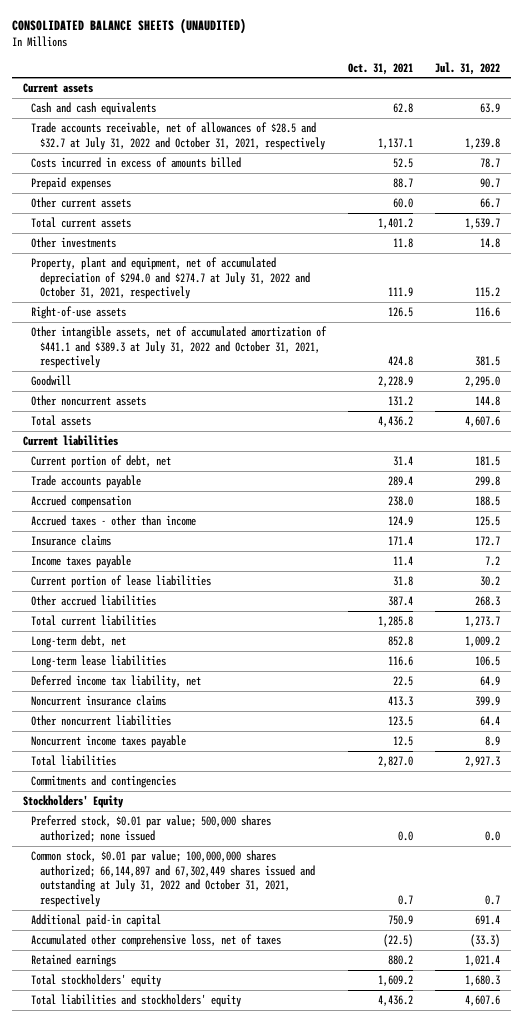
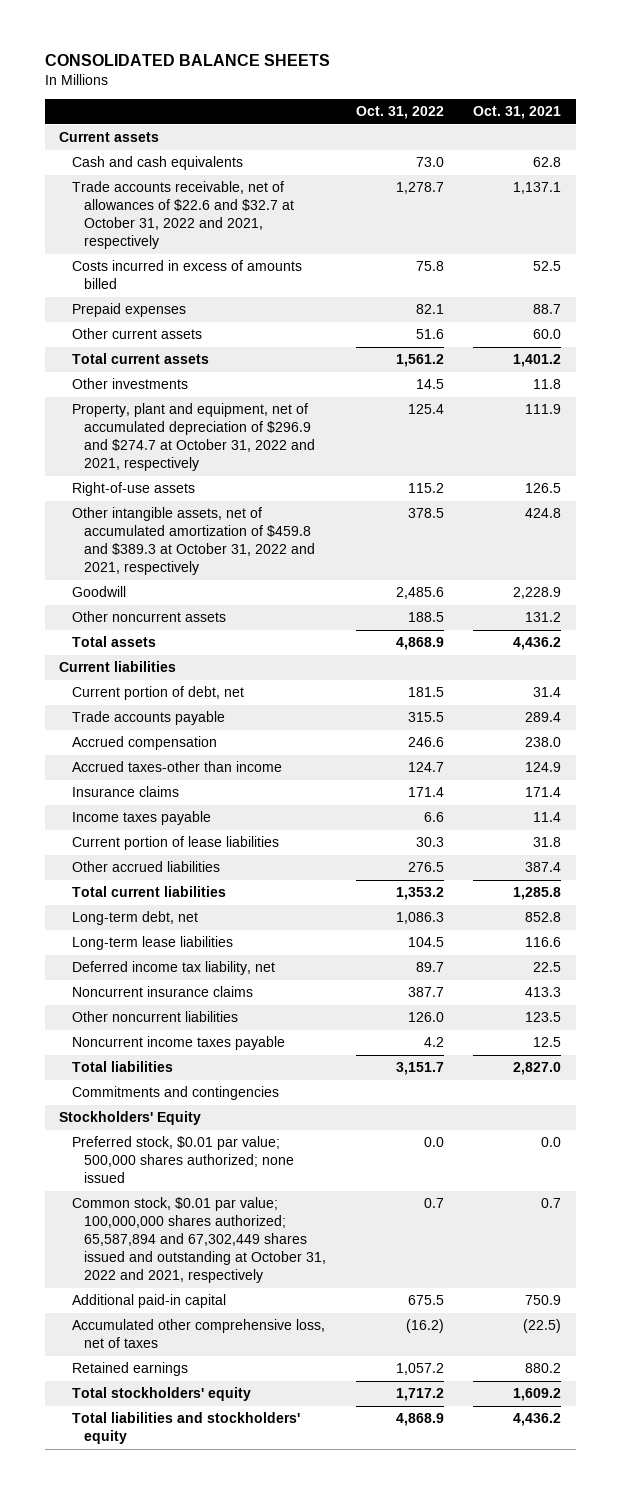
[11,17,246,34] CONSOLIDATED BALANCE SHEETS (UNAUDITED) -> [44,54,330,67] CONSOLIDATED BALANCE SHEETS
[434,61,500,75] Jul. 31, 2022 -> none
none -> [355,105,444,119] Oct. 31, 2022
[31,122,326,150] Trade accounts receivable, net of allowances of $28.5 and $32.7 at July 31, 2022 and October 31, 2021, respectively -> [71,181,295,250] Trade accounts receivable, net of allowances of $22.6 and $32.7 at October 31, 2022 and 2021, respectively
[31,257,311,300] Property, plant and equipment, net of accumulated depreciation of $294.0 and $274.7 at July 31, 2022 and October 31, 2021, respectively -> [71,403,316,472] Property, plant and equipment, net of accumulated depreciation of $296.9 and $274.7 at October 31, 2022 and 2021, respectively
[31,326,328,369] Other intangible assets, net of accumulated amortization of $441.1 and $389.3 at July 31, 2022 and October 31, 2021, respectively -> [71,507,316,576] Other intangible assets, net of accumulated amortization of $459.8 and $389.3 at October 31, 2022 and 2021, respectively
[31,515,197,527] Accrued taxes - other than income -> [71,761,282,773] Accrued taxes-other than income
[31,850,316,907] Common stock, $0.01 par value; 100,000,000 shares authorized; 66,144,897 and 67,302,449 shares issued and outstanding at July 31, 2022 and October 31, 2021, respectively -> [71,1197,327,1284] Common stock, $0.01 par value; 100,000,000 shares authorized; 65,587,894 and 67,302,449 shares issued and outstanding at October 31, 2022 and 2021, respectively

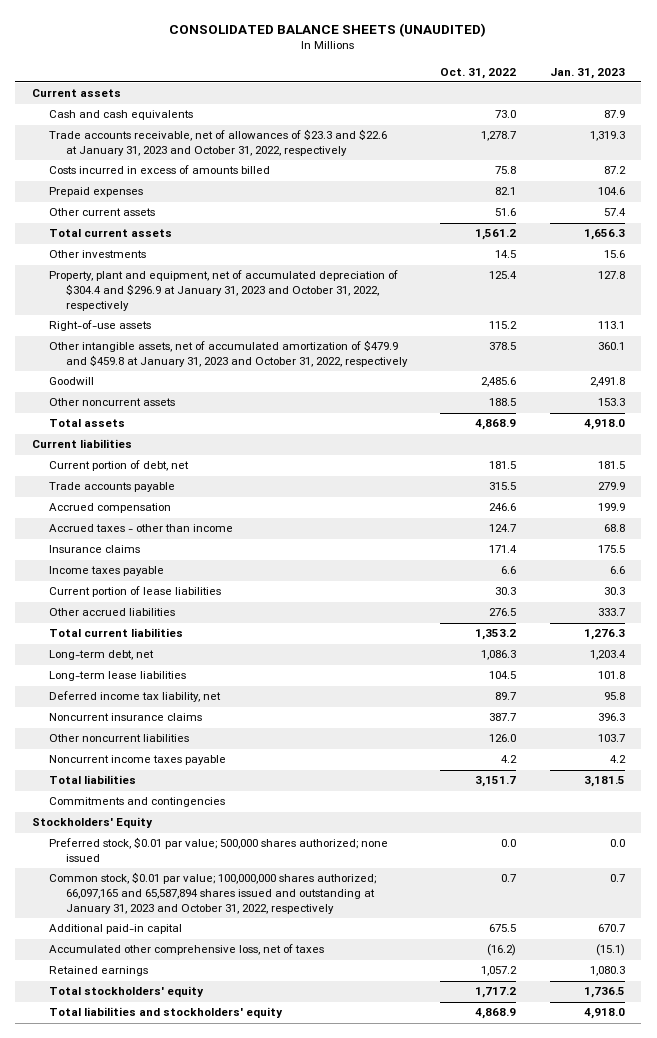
[44,54,330,67] CONSOLIDATED BALANCE SHEETS -> [169,22,487,37] CONSOLIDATED BALANCE SHEETS (UNAUDITED)
[473,105,562,119] Oct. 31, 2021 -> none
none -> [549,67,625,79] Jan. 31, 2023
[71,181,295,250] Trade accounts receivable, net of allowances of $22.6 and $32.7 at October 31, 2022 and 2021, respectively -> [48,129,387,157] Trade accounts receivable, net of allowances of $23.3 and $22.6 at January 31, 2023 and October 31, 2022, respectively
[71,403,316,472] Property, plant and equipment, net of accumulated depreciation of $296.9 and $274.7 at October 31, 2022 and 2021, respectively -> [48,270,398,312] Property, plant and equipment, net of accumulated depreciation of $304.4 and $296.9 at January 31, 2023 and October 31, 2022, respectively
[71,507,316,576] Other intangible assets, net of accumulated amortization of $459.8 and $389.3 at October 31, 2022 and 2021, respectively -> [48,340,408,368] Other intangible assets, net of accumulated amortization of $479.9 and $459.8 at January 31, 2023 and October 31, 2022, respectively
[71,761,282,773] Accrued taxes-other than income -> [48,524,233,533] Accrued taxes - other than income
[71,1197,327,1284] Common stock, $0.01 par value; 100,000,000 shares authorized; 65,587,894 and 67,302,449 shares issued and outstanding at October 31, 2022 and 2021, respectively -> [48,872,376,915] Common stock, $0.01 par value; 100,000,000 shares authorized; 66,097,165 and 65,587,894 shares issued and outstanding at January 31, 2023 and October 31, 2022, respectively

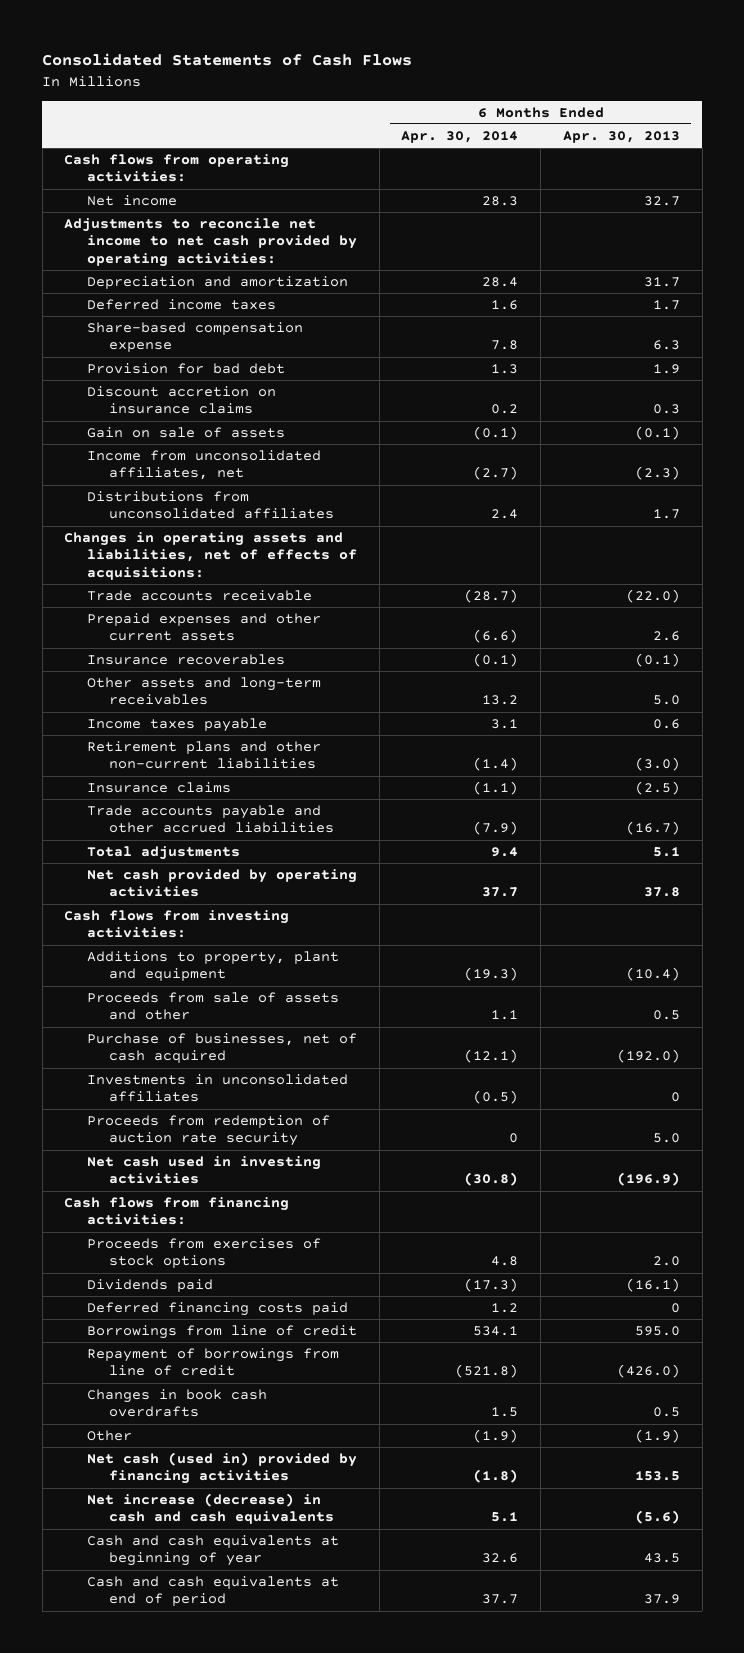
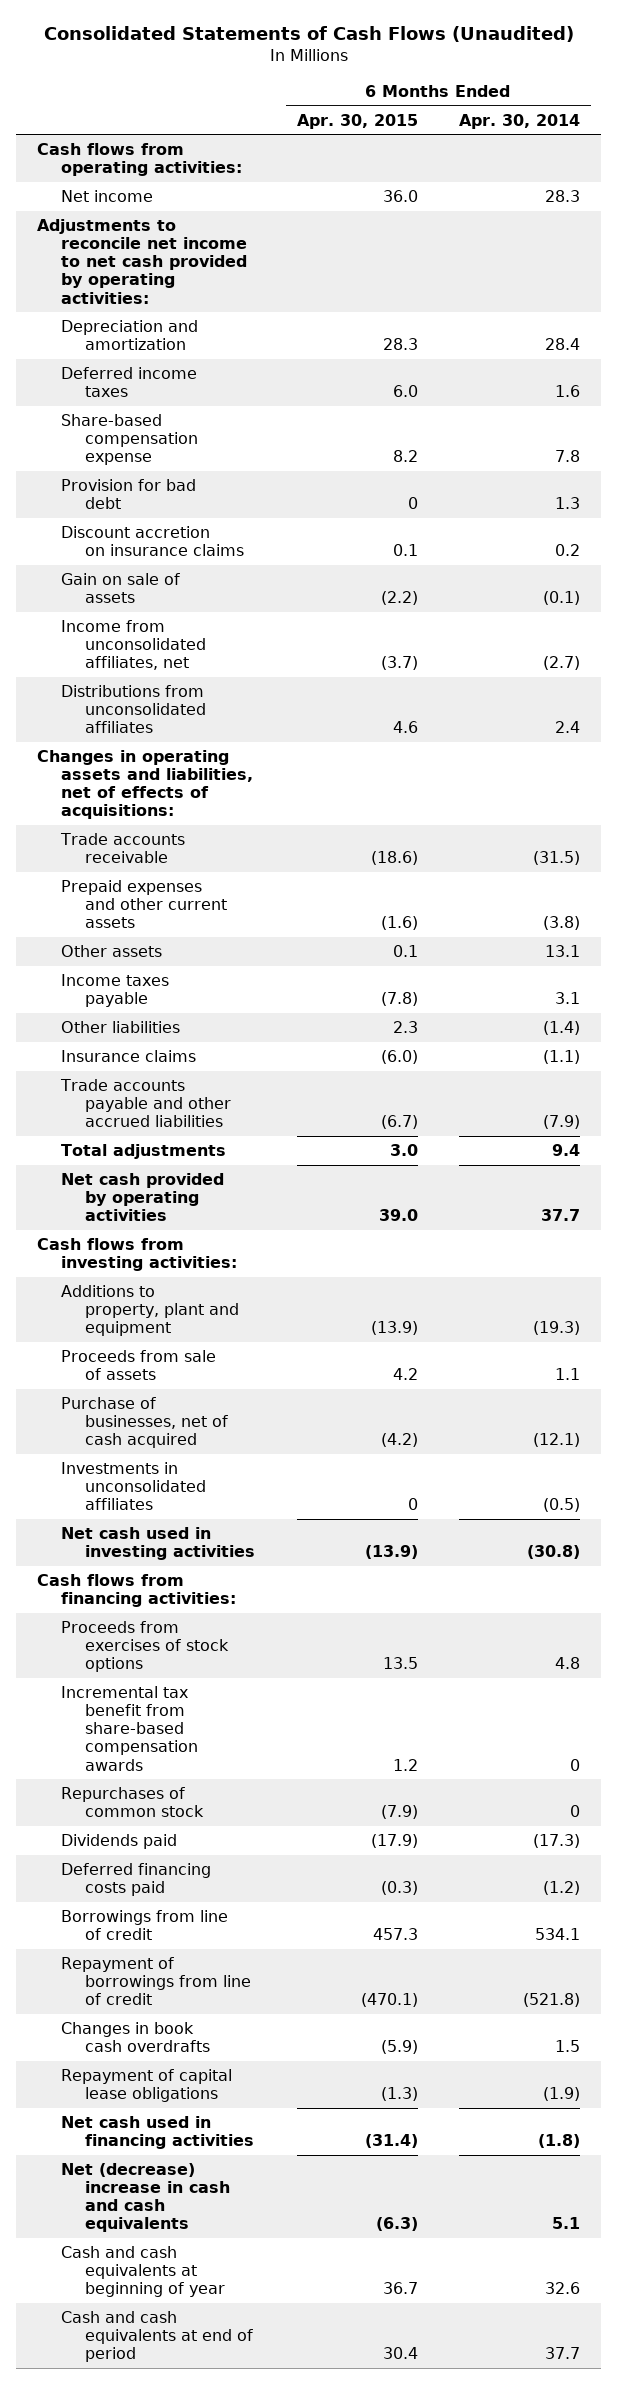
[42,53,413,67] Consolidated Statements of Cash Flows -> [43,26,574,43] Consolidated Statements of Cash Flows (Unaudited)
[562,130,680,143] Apr. 30, 2013 -> none
none -> [296,113,418,129] Apr. 30, 2015
[86,653,285,665] Insurance recoverables -> none
[464,588,519,603] (28.7) -> [533,851,581,866] (31.5)
[473,629,519,644] (6.6) -> [543,916,581,931] (3.8)
[86,676,321,706] Other assets and long-term receivables -> [60,945,162,958] Other assets
[482,695,519,706] 13.2 -> [545,945,581,958] 13.1
[86,740,321,770] Retirement plans and other non-current liabilities -> none
none -> [60,1021,180,1034] Other liabilities
[86,991,339,1021] Proceeds from sale of assets and other -> [60,1350,216,1381] Proceeds from sale of assets
[86,1114,330,1147] Proceeds from redemption of auction rate security -> none
none -> [60,1686,198,1771] Incremental tax benefit from share-based compensation awards
none -> [60,1787,204,1818] Repurchases of common stock
[491,1302,519,1313] 1.2 -> [543,1881,581,1896] (1.2)
[86,1429,132,1441] Other -> none
none -> [60,2069,232,2103] Repayment of capital lease obligations
[86,1451,357,1485] Net cash (used in) provided by financing activities -> [60,2116,254,2150] Net cash used in financing activities
[86,1492,335,1525] Net increase (decrease) in cash and cash equivalents -> [60,2163,230,2233] Net (decrease) increase in cash and cash equivalents

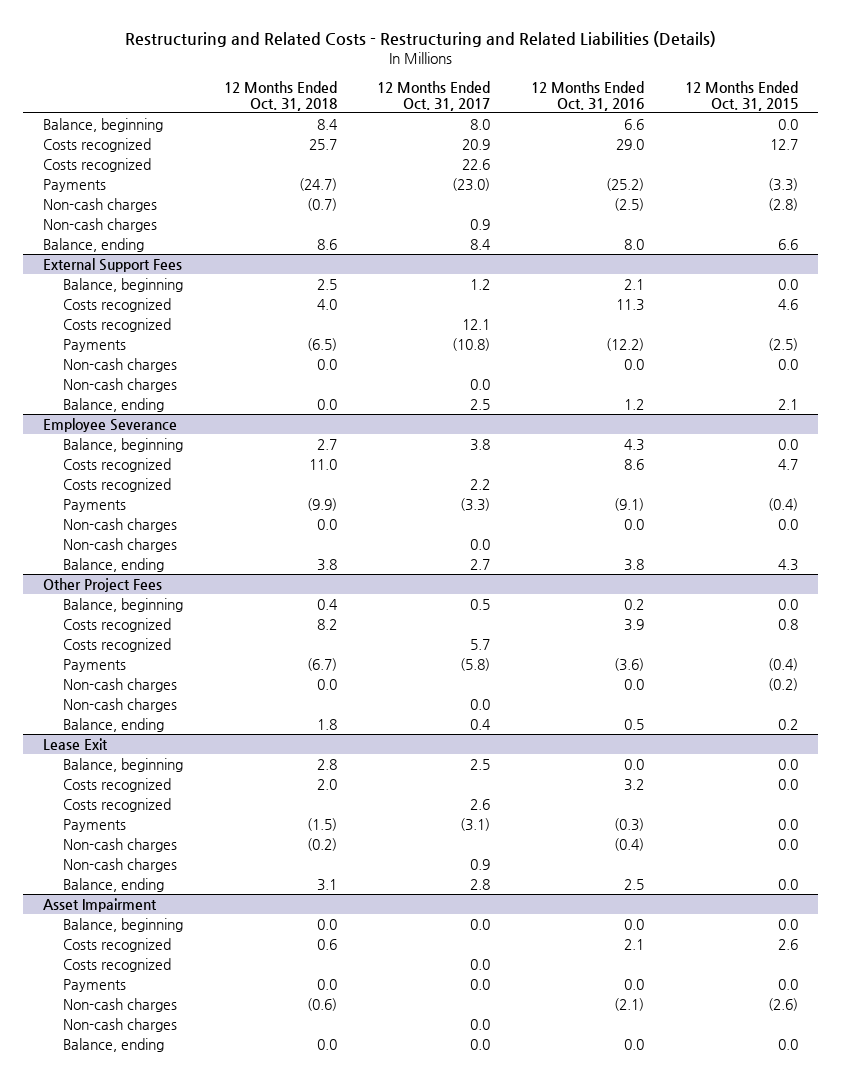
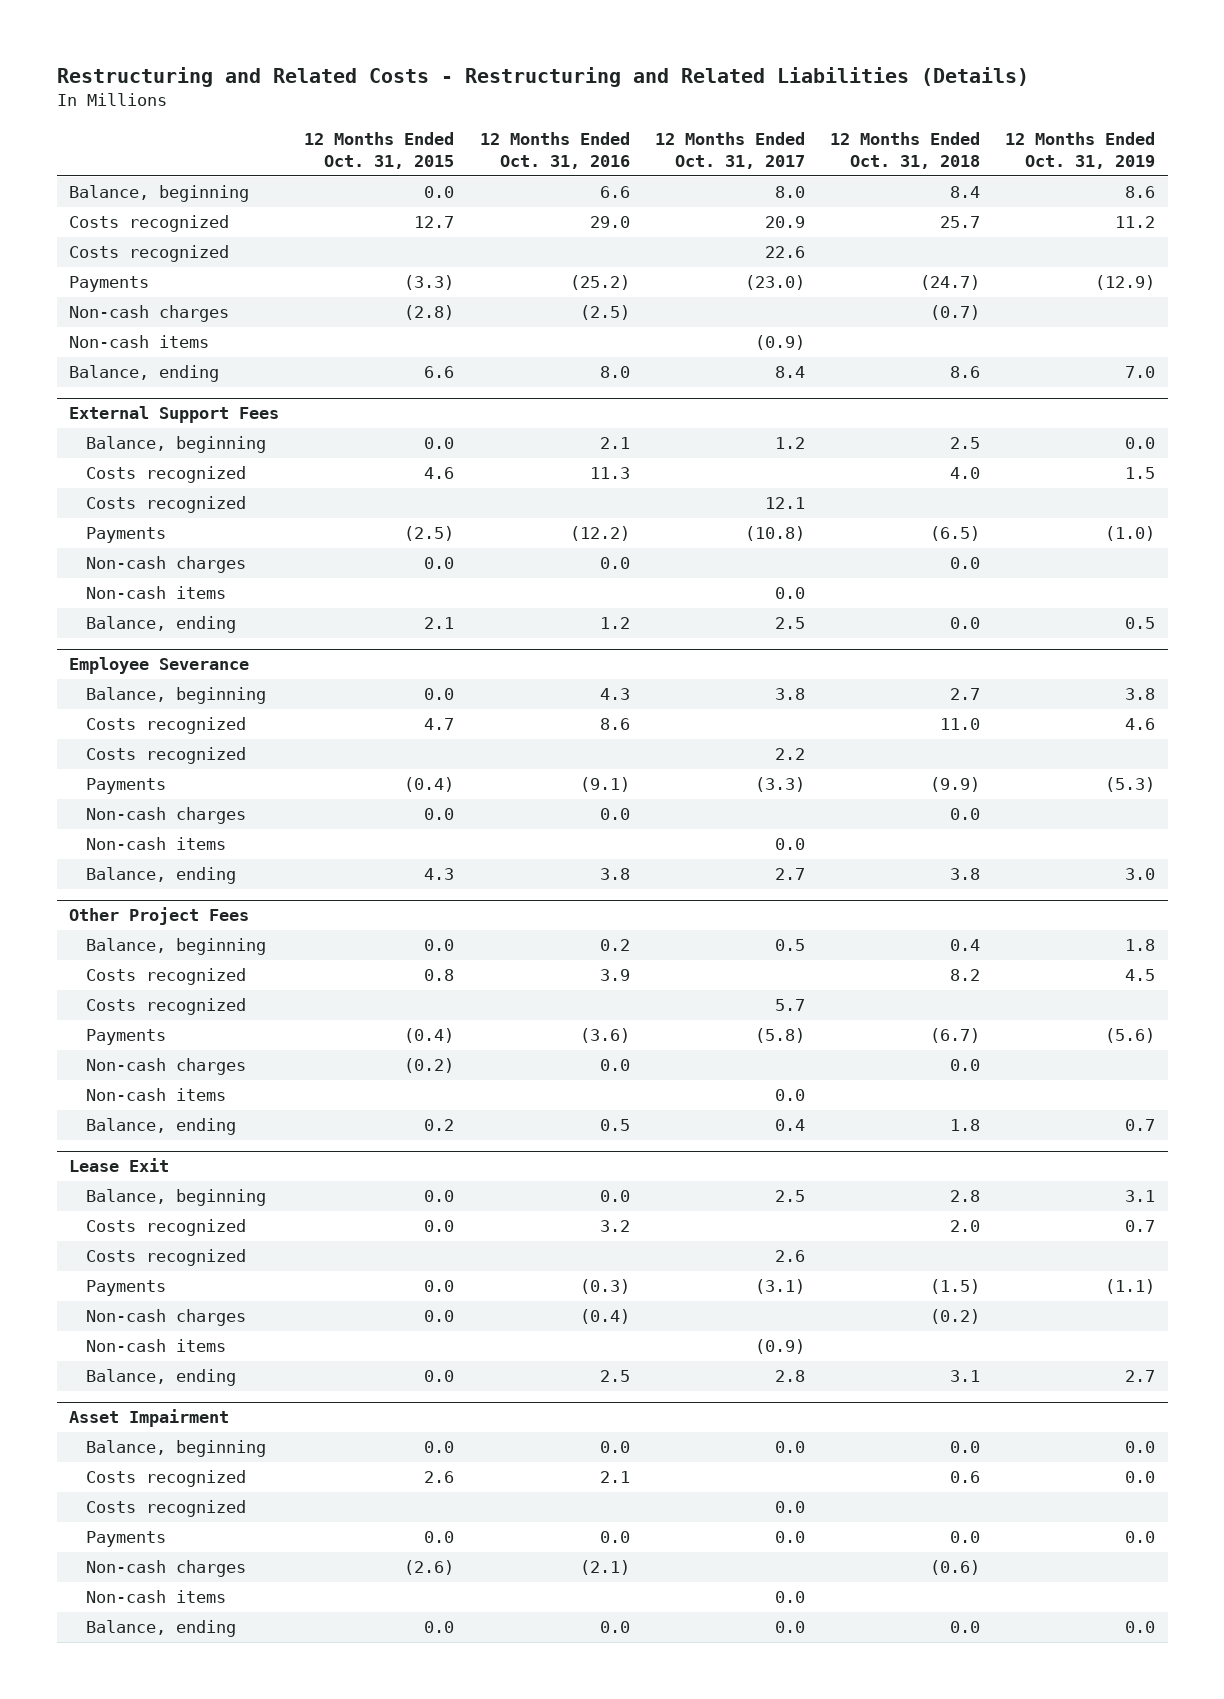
none -> [1005,131,1156,169] 12 Months Ended Oct. 31, 2019
[43,217,158,232] Non-cash charges -> [69,335,210,349] Non-cash items
[470,218,491,230] 0.9 -> [754,335,805,351] (0.9)
[62,377,177,392] Non-cash charges -> [86,586,227,600] Non-cash items
[62,537,177,552] Non-cash charges -> [86,837,227,851] Non-cash items
[62,697,177,712] Non-cash charges -> [86,1088,227,1102] Non-cash items
[62,857,177,872] Non-cash charges -> [86,1339,227,1353] Non-cash items
[470,858,491,870] 0.9 -> [754,1339,805,1355] (0.9)
[62,1017,177,1032] Non-cash charges -> [86,1590,227,1604] Non-cash items

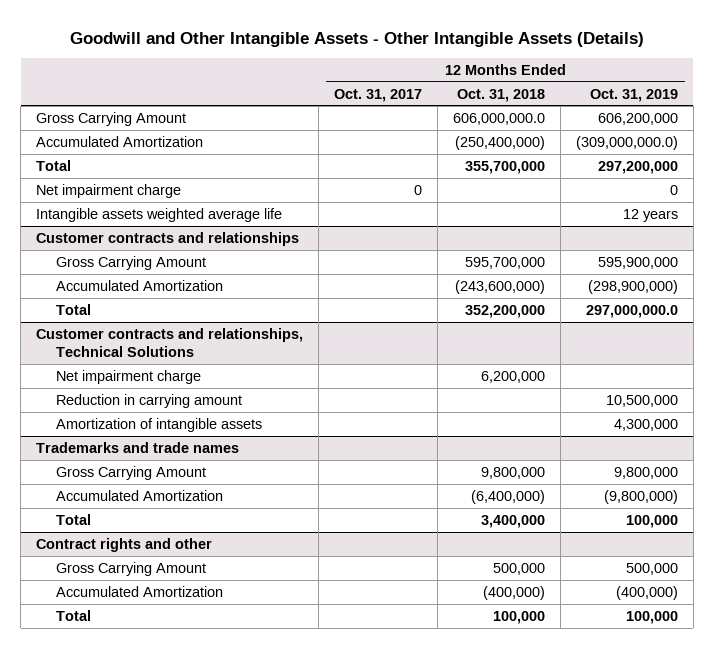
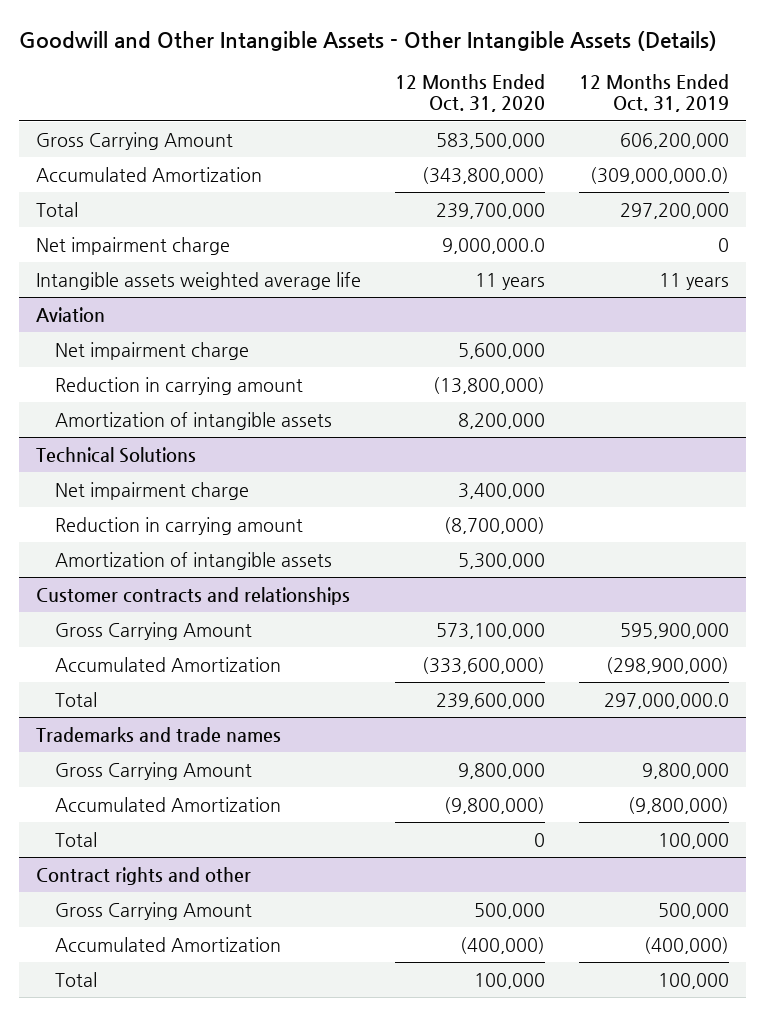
[334,88,423,102] Oct. 31, 2017 -> none
[456,88,545,102] Oct. 31, 2018 -> none
none -> [394,73,545,113] 12 Months Ended Oct. 31, 2020
[622,208,678,222] 12 years -> [658,272,729,290] 11 years
none -> [35,306,105,322] Aviation
none -> [54,341,249,360] Net impairment charge
none -> [54,376,303,395] Reduction in carrying amount
none -> [54,411,332,430] Amortization of intangible assets
none -> [35,446,196,463] Technical Solutions
none -> [54,481,249,500] Net impairment charge
none -> [54,516,303,535] Reduction in carrying amount
none -> [54,551,332,570] Amortization of intangible assets
[36,327,304,357] Customer contracts and relationships, Technical Solutions -> none
[56,369,202,384] Net impairment charge -> none
[56,393,243,408] Reduction in carrying amount -> none
[56,417,263,432] Amortization of intangible assets -> none

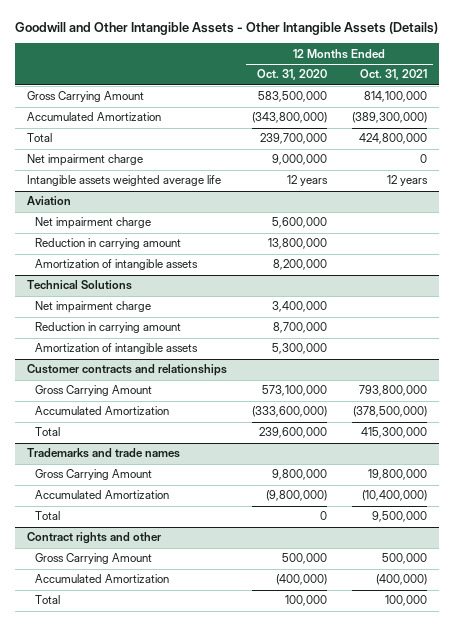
[578,73,729,113] 12 Months Ended Oct. 31, 2019 -> none
none -> [359,69,427,81] Oct. 31, 2021
[441,237,545,254] 9,000,000.0 -> [271,154,327,166] 9,000,000
[474,272,545,290] 11 years -> [286,175,328,187] 12 years
[432,376,545,394] (13,800,000) -> [267,238,327,250] 13,800,000
[443,516,545,534] (8,700,000) -> [272,322,327,334] 8,700,000

